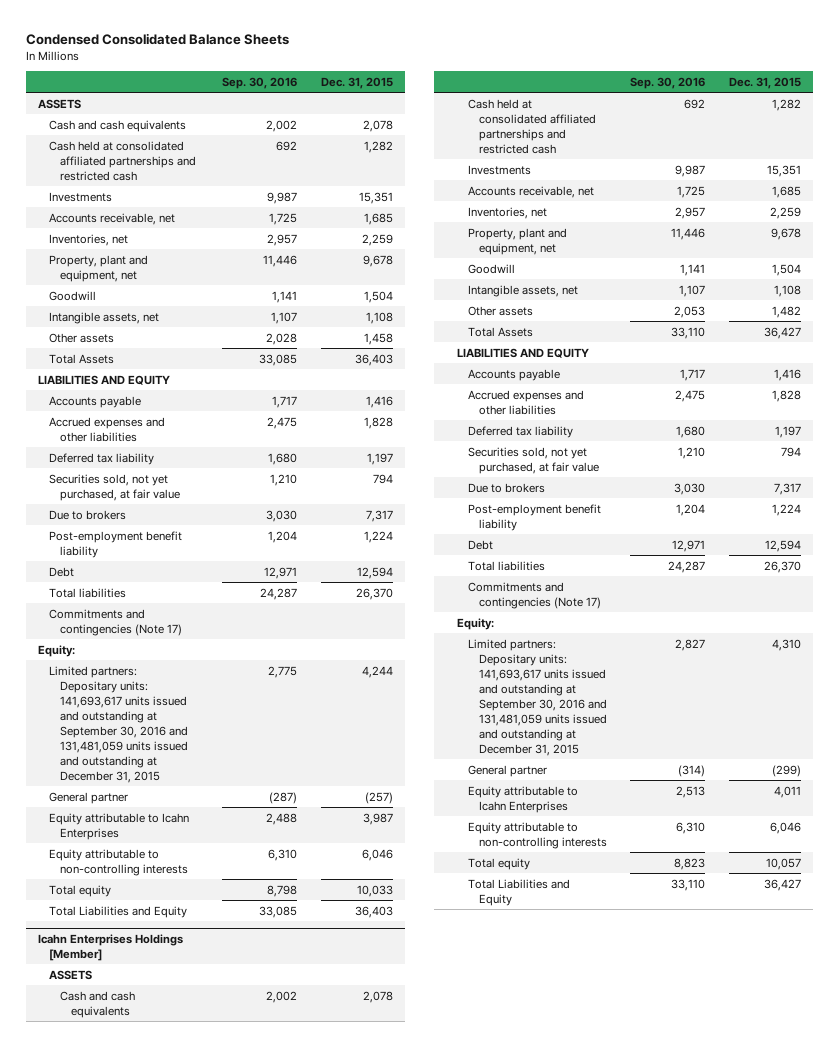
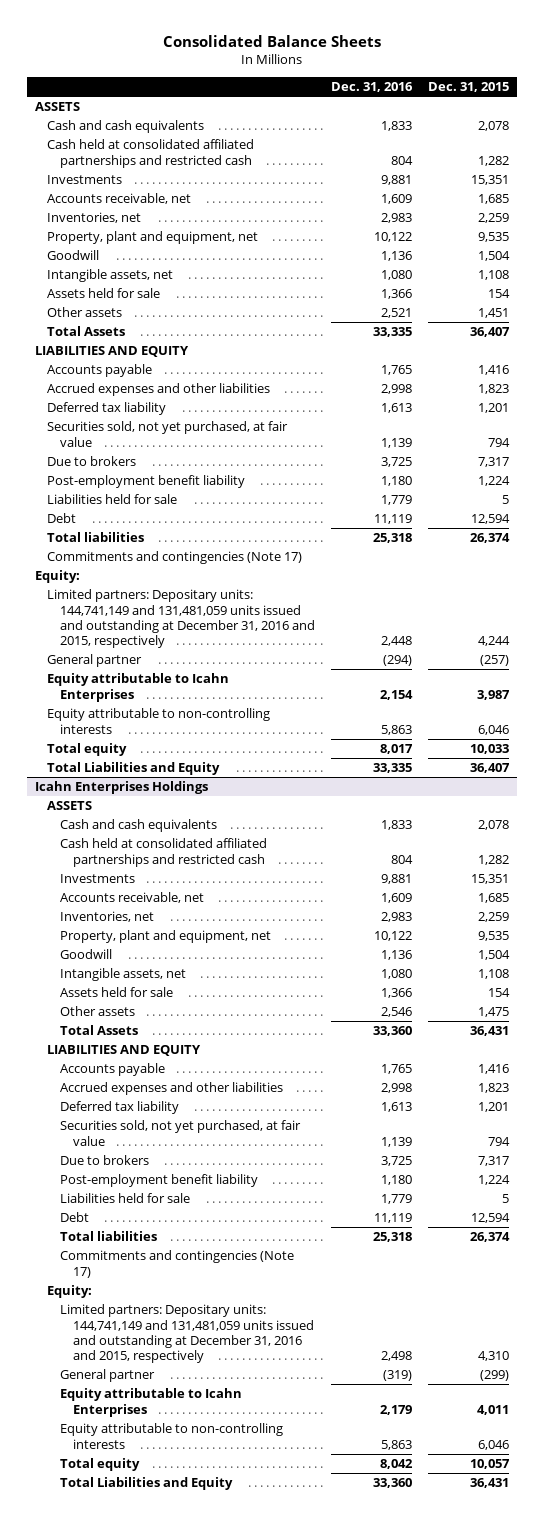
[25,33,289,46] Condensed Consolidated Balance Sheets -> [162,34,381,47] Consolidated Balance Sheets
[222,76,298,89] Sep. 30, 2016 -> none
none -> [331,82,414,93] Dec. 31, 2016
[363,254,394,267] 9,678 -> [478,232,510,243] 9,535
none -> [47,288,161,299] Assets held for sale
[364,332,394,345] 1,458 -> [478,308,510,319] 1,451
[355,353,394,366] 36,403 -> [470,327,511,338] 36,407
[364,416,394,429] 1,828 -> [478,384,510,395] 1,823
[367,452,394,465] 1,197 -> [478,403,510,414] 1,201
none -> [47,494,178,505] Liabilities held for sale
[356,587,394,600] 26,370 -> [470,533,511,544] 26,374
[48,665,188,784] Limited partners: Depositary units: 141,693,617 units issued and outstanding at September 30, 2016 and 131,481,059 units issued and outstanding at December 31, 2015 -> [47,589,316,649] Limited partners: Depositary units: 144,741,149 and 131,481,059 units issued and outstanding at December 31, 2016 and 2015, respectively
[355,905,394,918] 36,403 -> [470,763,511,774] 36,407
[37,934,183,962] Icahn Enterprises Holdings [Member] -> [34,781,208,795] Icahn Enterprises Holdings
[771,227,802,240] 9,678 -> [478,931,510,942] 9,535
none -> [60,987,174,998] Assets held for sale
[772,305,802,318] 1,482 -> [478,1007,510,1018] 1,475
[764,326,802,339] 36,427 -> [470,1026,510,1037] 36,431
[772,389,802,402] 1,828 -> [478,1083,510,1094] 1,823
[775,425,802,438] 1,197 -> [478,1102,510,1113] 1,201
none -> [60,1193,191,1204] Liabilities held for sale
[764,560,802,573] 26,370 -> [470,1232,511,1243] 26,374
[467,638,607,757] Limited partners: Depositary units: 141,693,617 units issued and outstanding at September 30, 2016 and 131,481,059 units issued and outstanding at December 31, 2015 -> [60,1304,315,1364] Limited partners: Depositary units: 144,741,149 and 131,481,059 units issued and outstanding at December 31, 2016 and 2015, respectively
[764,878,802,891] 36,427 -> [470,1478,510,1489] 36,431

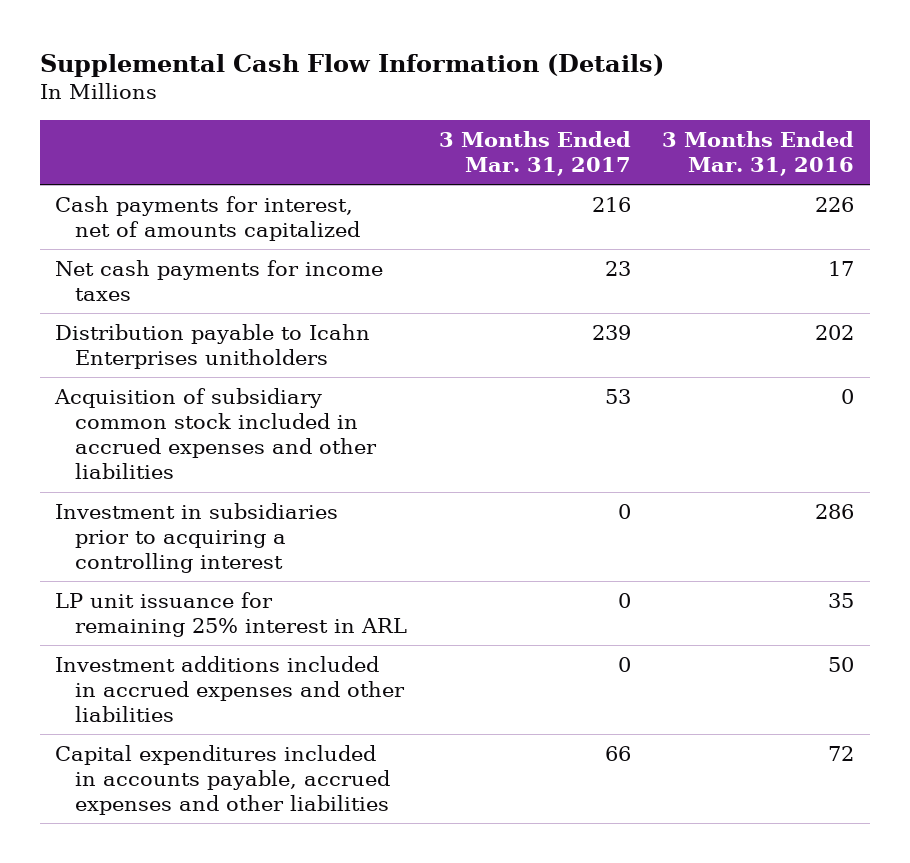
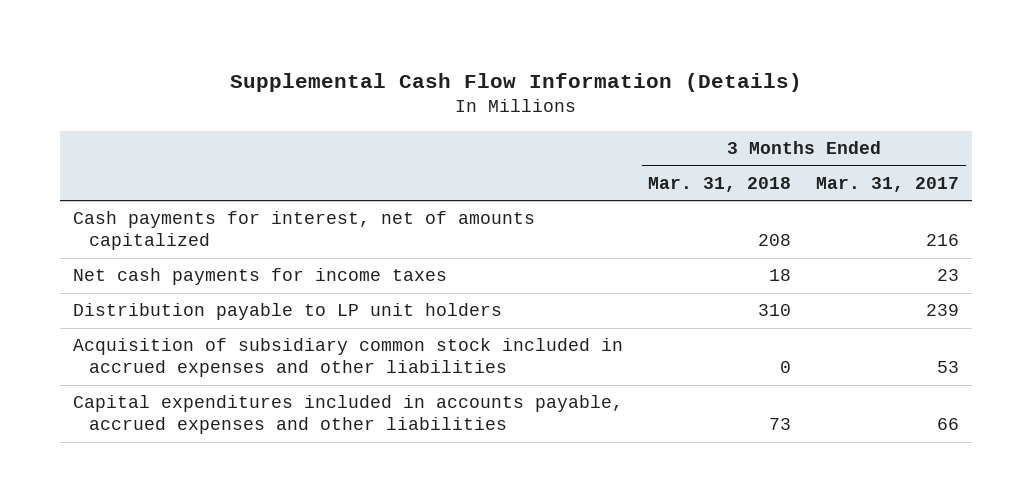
[662,130,855,176] 3 Months Ended Mar. 31, 2016 -> none
none -> [647,176,791,192] Mar. 31, 2018
[55,324,371,370] Distribution payable to Icahn Enterprises unitholders -> [72,303,502,321] Distribution payable to LP unit holders
[55,503,339,574] Investment in subsidiaries prior to acquiring a controlling interest -> none
[55,592,408,638] LP unit issuance for remaining 25% interest in ARL -> none
[55,656,406,723] Investment additions included in accrued expenses and other liabilities -> none

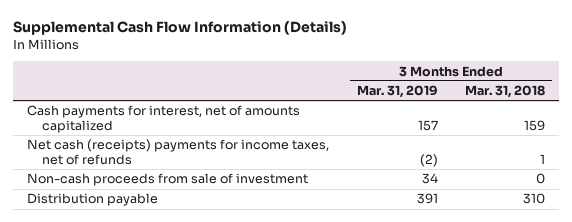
[816,176,960,192] Mar. 31, 2017 -> none
none -> [356,85,438,99] Mar. 31, 2019
[72,338,623,378] Acquisition of subsidiary common stock included in accrued expenses and other liabilities -> none
[72,395,623,435] Capital expenditures included in accounts payable, accrued expenses and other liabilities -> none
[757,234,791,247] 208 -> [524,119,546,131] 159
[72,268,447,286] Net cash payments for income taxes -> [26,139,329,165] Net cash (receipts) payments for income taxes, net of refunds
[768,269,791,282] 18 -> [540,153,546,164] 1
none -> [26,173,308,187] Non-cash proceeds from sale of investment
[72,303,502,321] Distribution payable to LP unit holders -> [26,193,158,207] Distribution payable

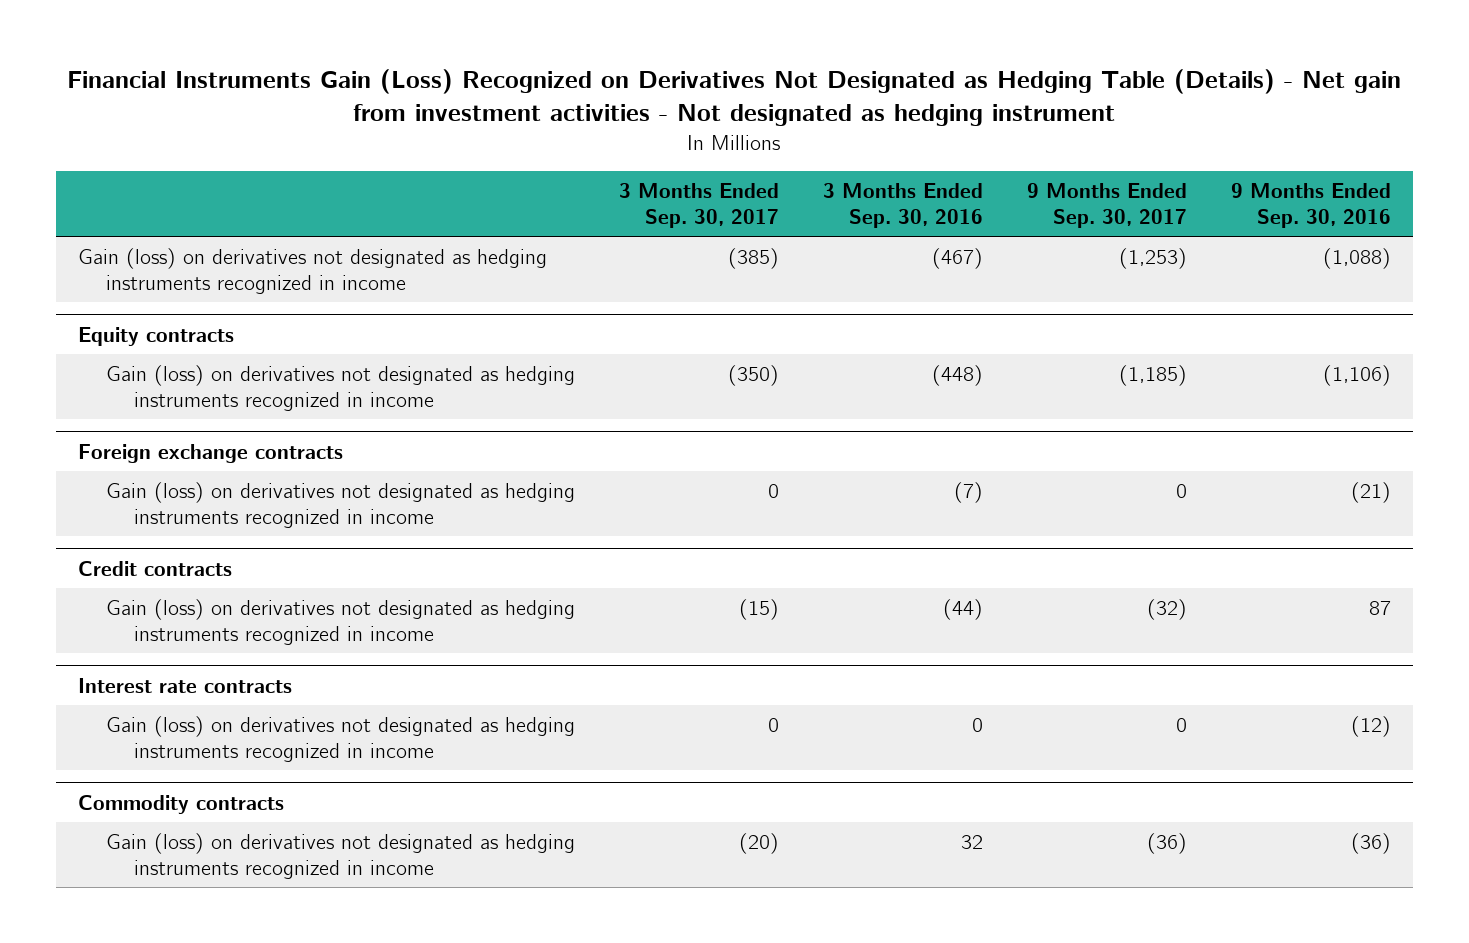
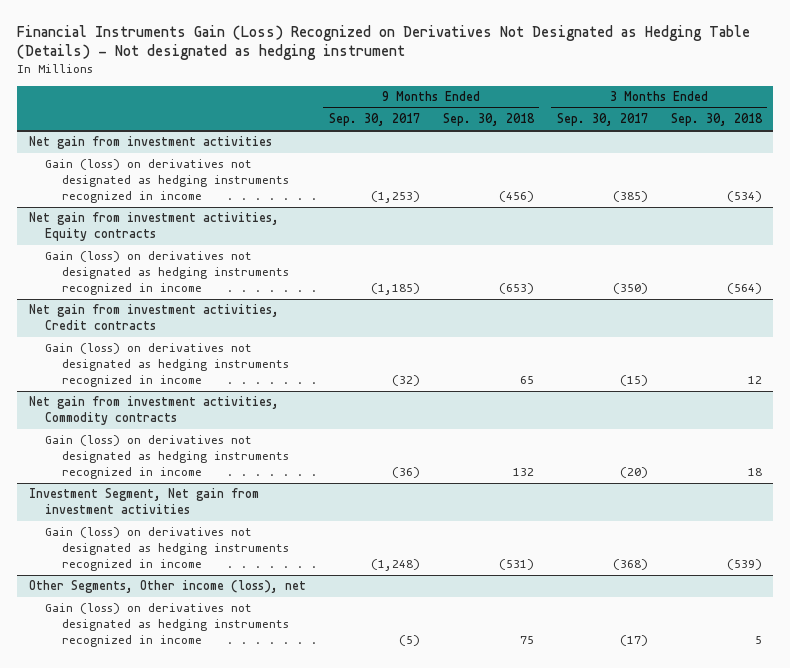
[67,69,1402,127] Financial Instruments Gain (Loss) Recognized on Derivatives Not Designated as Hedging Table (Details) - Net gain from investment activities - Not designated as hedging instrument -> [17,24,751,61] Financial Instruments Gain (Loss) Recognized on Derivatives Not Designated as Hedging Table (Details) - Not designated as hedging instrument
[823,182,984,228] 3 Months Ended Sep. 30, 2016 -> none
[1231,182,1392,228] 9 Months Ended Sep. 30, 2016 -> none
none -> [442,113,535,127] Sep. 30, 2018
none -> [670,113,763,127] Sep. 30, 2018
none -> [28,136,272,150] Net gain from investment activities
[77,326,234,346] Equity contracts -> none
none -> [28,212,279,242] Net gain from investment activities, Equity contracts
[77,443,343,463] Foreign exchange contracts -> none
[105,482,575,528] Gain (loss) on derivatives not designated as hedging instruments recognized in income -> none
[77,560,232,576] Credit contracts -> none
none -> [28,304,279,331] Net gain from investment activities, Credit contracts
[77,677,292,693] Interest rate contracts -> none
[105,716,575,762] Gain (loss) on derivatives not designated as hedging instruments recognized in income -> none
[77,794,284,814] Commodity contracts -> none
none -> [28,396,279,426] Net gain from investment activities, Commodity contracts
none -> [28,488,259,515] Investment Segment, Net gain from investment activities
none -> [45,527,289,571] Gain (loss) on derivatives not designated as hedging instruments recognized in income
none -> [28,580,306,594] Other Segments, Other income (loss), net
none -> [45,603,289,647] Gain (loss) on derivatives not designated as hedging instruments recognized in income

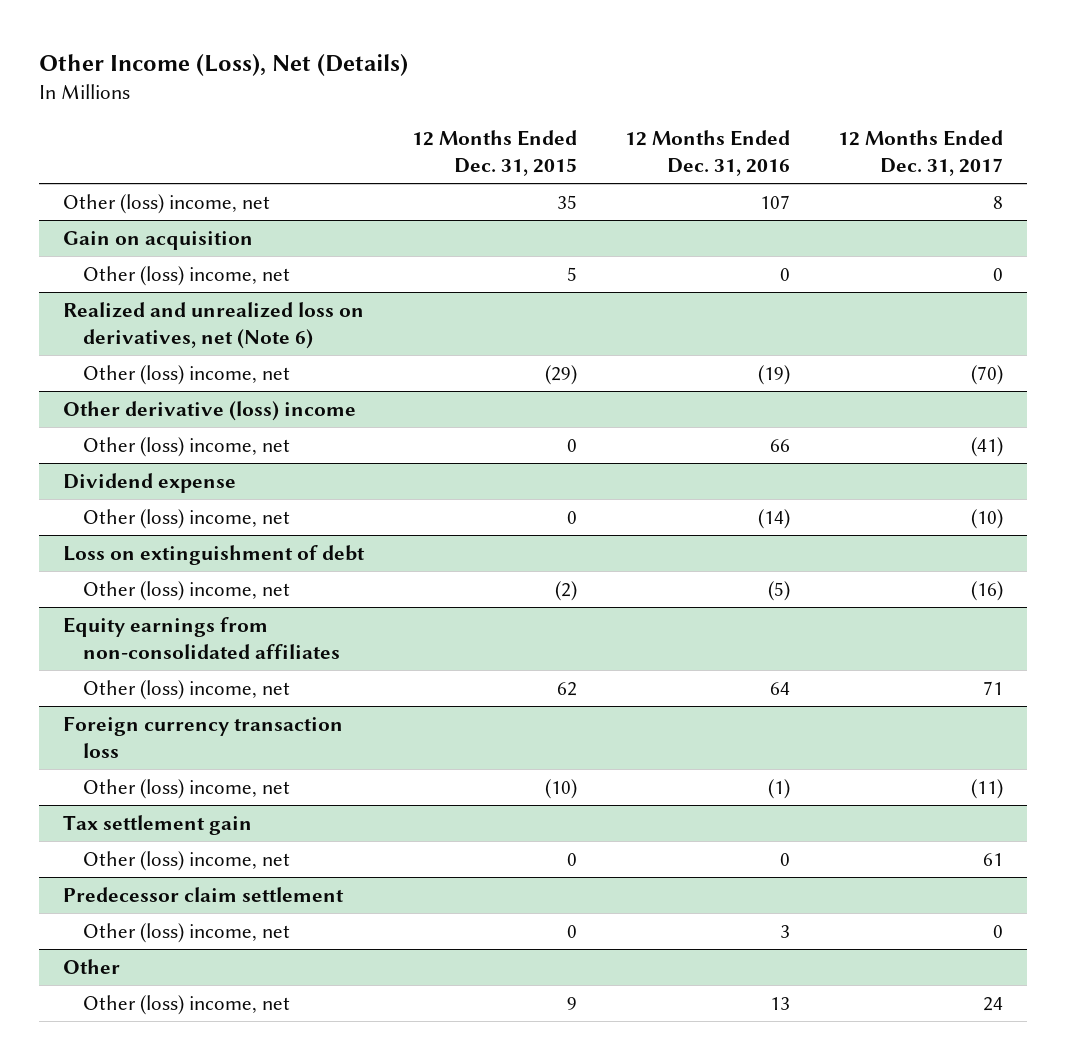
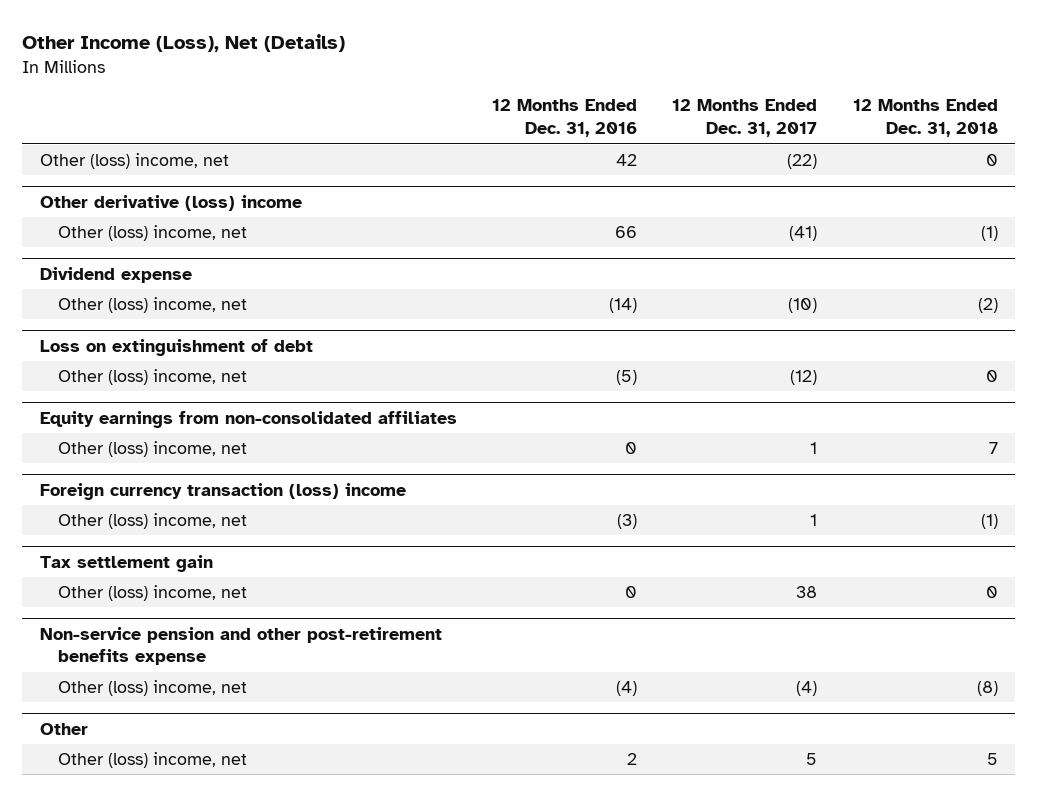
[411,129,577,176] 12 Months Ended Dec. 31, 2015 -> none
none -> [852,99,998,138] 12 Months Ended Dec. 31, 2018
[62,230,253,250] Gain on acquisition -> none
[82,265,290,286] Other (loss) income, net -> none
[62,301,364,349] Realized and unrealized loss on derivatives, net (Note 6) -> none
[82,364,290,385] Other (loss) income, net -> none
[759,194,790,209] 107 -> [615,154,637,167] 42
[992,195,1003,209] 8 -> [787,154,818,170] (22)
[970,580,1003,601] (16) -> [790,370,818,386] (12)
[769,681,790,695] 64 -> [624,442,637,455] 0
[982,680,1003,695] 71 -> [810,442,818,455] 1
[62,715,343,758] Foreign currency transaction loss -> [39,482,406,500] Foreign currency transaction (loss) income
[767,778,790,799] (1) -> [616,514,637,530] (3)
[970,778,1003,799] (11) -> [810,514,818,527] 1
[62,886,344,902] Predecessor claim settlement -> none
[982,852,1003,866] 61 -> [796,586,818,599] 38
none -> [39,626,442,666] Non-service pension and other post-retirement benefits expense
[779,924,790,938] 3 -> [615,681,637,697] (4)
[992,924,1003,938] 0 -> [796,681,818,697] (4)
[769,996,790,1010] 13 -> [626,753,637,766] 2
[982,996,1003,1011] 24 -> [806,753,818,766] 5

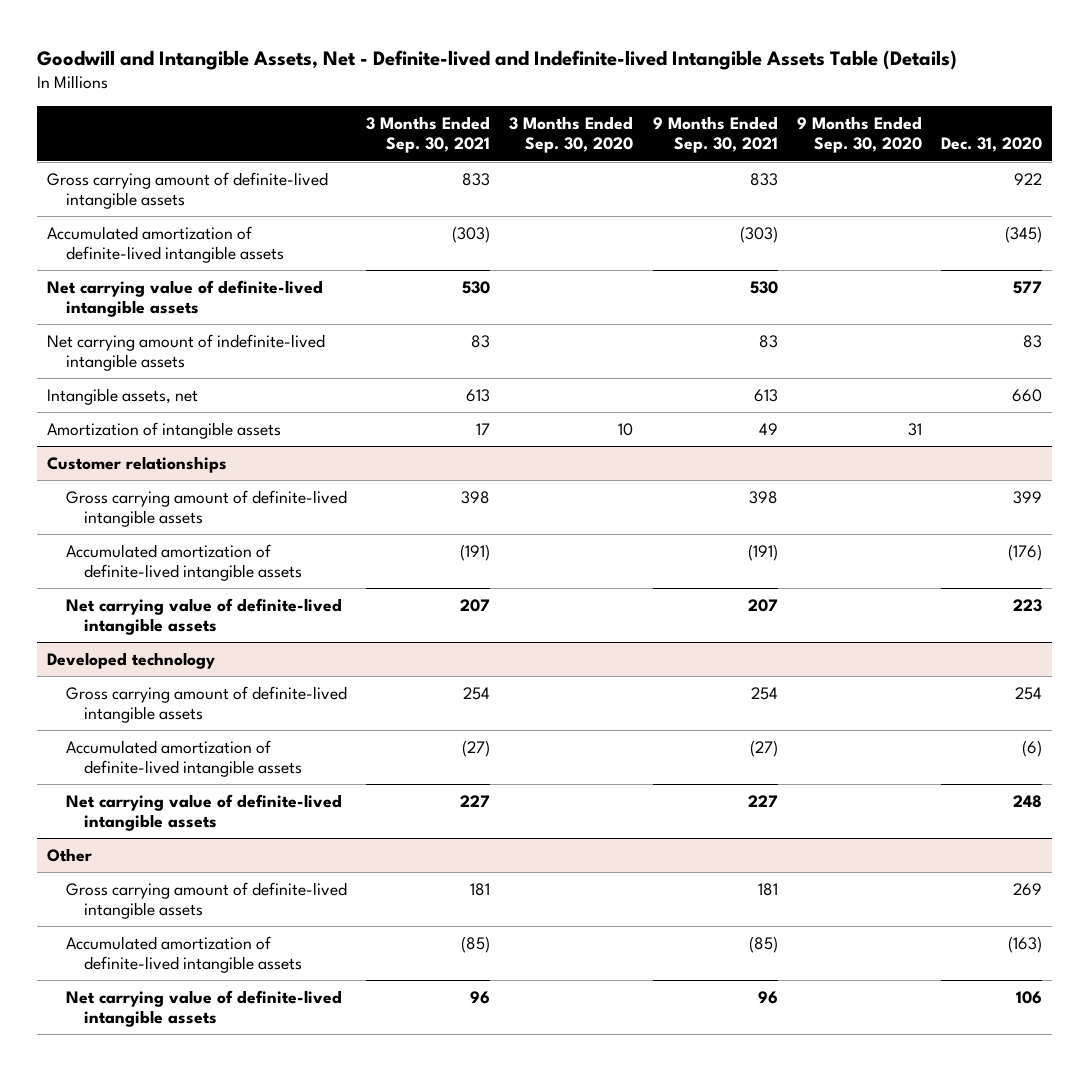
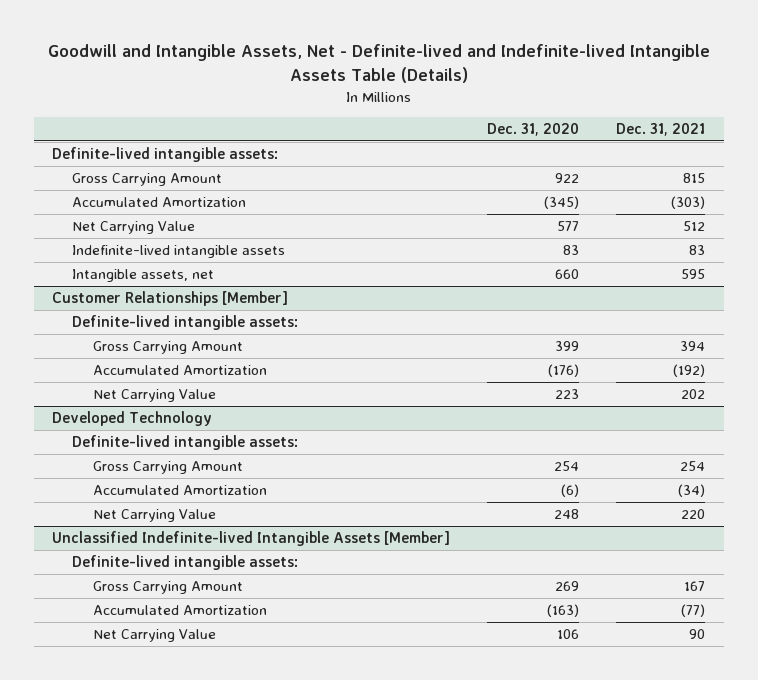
[365,115,490,154] 3 Months Ended Sep. 30, 2021 -> none
[509,115,634,154] 3 Months Ended Sep. 30, 2020 -> none
[652,115,778,154] 9 Months Ended Sep. 30, 2021 -> none
[797,115,923,154] 9 Months Ended Sep. 30, 2020 -> none
none -> [616,122,706,136] Dec. 31, 2021
none -> [52,147,279,163] Definite-lived intangible assets:
[46,171,328,210] Gross carrying amount of definite-lived intangible assets -> [72,173,223,187] Gross Carrying Amount
[46,225,284,264] Accumulated amortization of definite-lived intangible assets -> [72,197,247,208] Accumulated Amortization
[46,279,323,318] Net carrying value of definite-lived intangible assets -> [72,221,196,235] Net Carrying Value
[46,333,325,372] Net carrying amount of indefinite-lived intangible assets -> [72,245,286,259] Indefinite-lived intangible assets
[46,421,281,439] Amortization of intangible assets -> none
[46,455,227,473] Customer relationships -> [52,291,289,307] Customer Relationships [Member]
none -> [72,315,299,331] Definite-lived intangible assets:
[65,489,347,528] Gross carrying amount of definite-lived intangible assets -> [92,341,243,355] Gross Carrying Amount
[65,543,303,582] Accumulated amortization of definite-lived intangible assets -> [92,365,267,376] Accumulated Amortization
[65,597,342,636] Net carrying value of definite-lived intangible assets -> [92,389,216,403] Net Carrying Value
[46,651,215,669] Developed technology -> [52,411,213,427] Developed Technology
none -> [72,435,299,451] Definite-lived intangible assets:
[65,685,347,724] Gross carrying amount of definite-lived intangible assets -> [92,461,243,475] Gross Carrying Amount
[65,739,303,778] Accumulated amortization of definite-lived intangible assets -> [92,485,267,496] Accumulated Amortization
[65,793,342,832] Net carrying value of definite-lived intangible assets -> [92,509,216,523] Net Carrying Value
[46,847,92,862] Other -> [52,531,451,547] Unclassified Indefinite-lived Intangible Assets [Member]
none -> [72,555,299,571] Definite-lived intangible assets:
[65,881,347,920] Gross carrying amount of definite-lived intangible assets -> [92,581,243,595] Gross Carrying Amount
[65,935,303,974] Accumulated amortization of definite-lived intangible assets -> [92,605,267,616] Accumulated Amortization
[65,989,342,1028] Net carrying value of definite-lived intangible assets -> [92,629,216,643] Net Carrying Value

